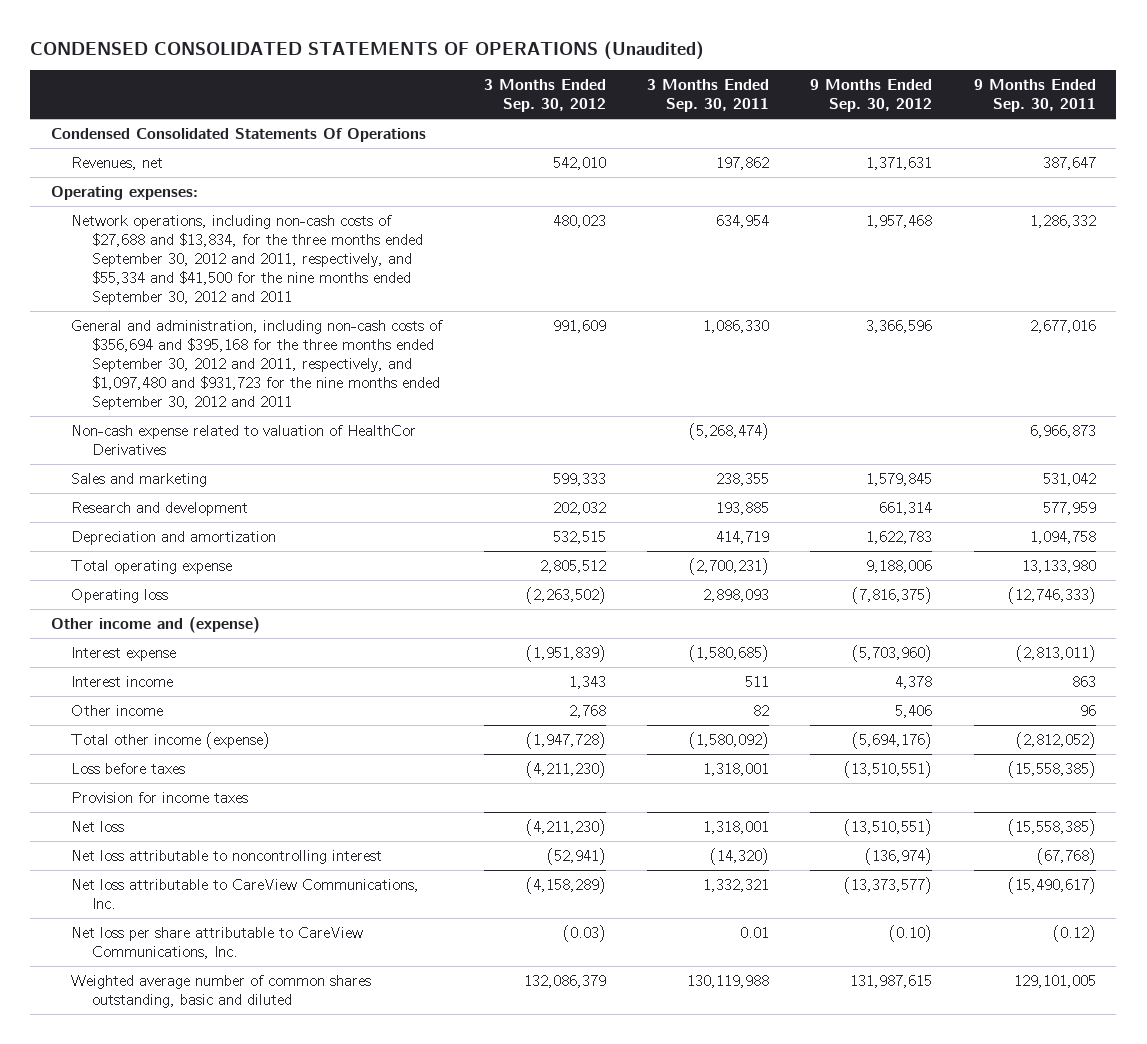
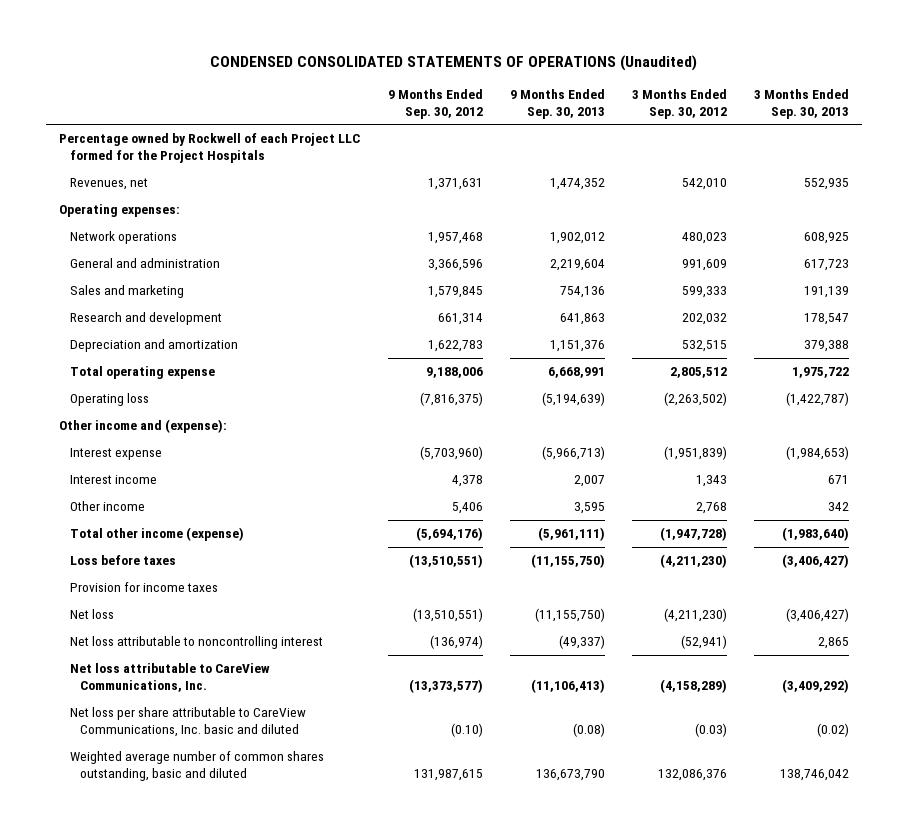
[647,79,770,113] 3 Months Ended Sep. 30, 2011 -> none
[973,79,1096,113] 9 Months Ended Sep. 30, 2011 -> none
none -> [509,88,605,119] 9 Months Ended Sep. 30, 2013
none -> [753,88,849,119] 3 Months Ended Sep. 30, 2013
[51,127,427,142] Condensed Consolidated Statements Of Operations -> none
none -> [59,133,361,164] Percentage owned by Rockwell of each Project LLC formed for the Project Hospitals
[71,424,417,455] Non-cash expense related to valuation of HealthCor Derivatives -> none
[71,214,423,305] Network operations, including non-cash costs of $27,688 and $13,834, for the three months ended September 30, 2012 and 2011, respectively, and $55,334 and $41,500 for the nine months ended September 30, 2012 and 2011 -> [69,231,177,245] Network operations
[71,319,444,410] General and administration, including non-cash costs of $356,694 and $395,168 for the three months ended September 30, 2012 and 2011, respectively, and $1,097,480 and $931,723 for the nine months ended September 30, 2012 and 2011 -> [69,258,220,269] General and administration
[51,616,261,633] Other income and (expense) -> [59,419,228,434] Other income and (expense):
[71,926,364,959] Net loss per share attributable to CareView Communications, Inc. -> [69,707,306,738] Net loss per share attributable to CareView Communications, Inc. basic and diluted
[523,974,606,988] 132,086,379 -> [657,769,727,782] 132,086,376

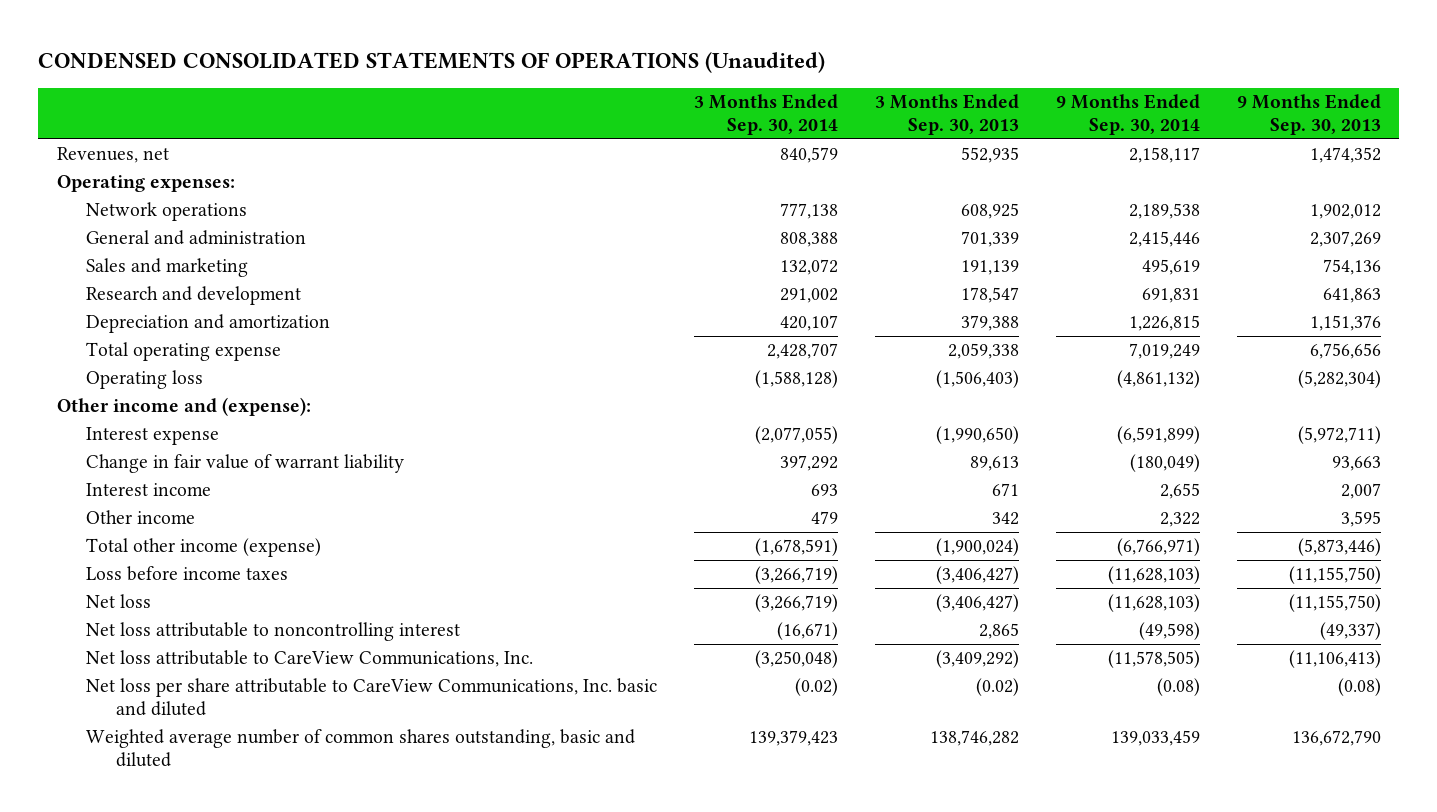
[387,88,483,119] 9 Months Ended Sep. 30, 2012 -> none
[631,88,727,119] 3 Months Ended Sep. 30, 2012 -> none
none -> [694,94,839,136] 3 Months Ended Sep. 30, 2014
none -> [1055,94,1200,136] 9 Months Ended Sep. 30, 2014
[59,133,361,164] Percentage owned by Rockwell of each Project LLC formed for the Project Hospitals -> none
[549,259,605,272] 2,219,604 -> [1309,231,1381,248] 2,307,269
[803,259,849,272] 617,723 -> [960,231,1019,248] 701,339
[547,367,605,379] 6,668,991 -> [1309,343,1381,360] 6,756,656
[791,367,849,379] 1,975,722 -> [947,343,1019,360] 2,059,338
[541,392,605,407] (5,194,639) -> [1297,370,1381,389] (5,282,304)
[785,392,849,407] (1,422,787) -> [935,370,1019,389] (1,506,403)
[541,446,605,461] (5,966,713) -> [1297,426,1381,445] (5,972,711)
[785,446,849,461] (1,984,653) -> [935,426,1019,445] (1,990,650)
none -> [86,454,405,474] Change in fair value of warrant liability
[69,582,218,593] Provision for income taxes -> none
[537,527,605,542] (5,961,111) -> [1297,538,1381,557] (5,873,446)
[781,527,849,542] (1,983,640) -> [935,538,1019,557] (1,900,024)
[69,555,176,566] Loss before taxes -> [86,566,289,582] Loss before income taxes
[535,769,605,782] 136,673,790 -> [1291,730,1381,747] 136,672,790
[779,769,849,782] 138,746,042 -> [929,730,1019,747] 138,746,282

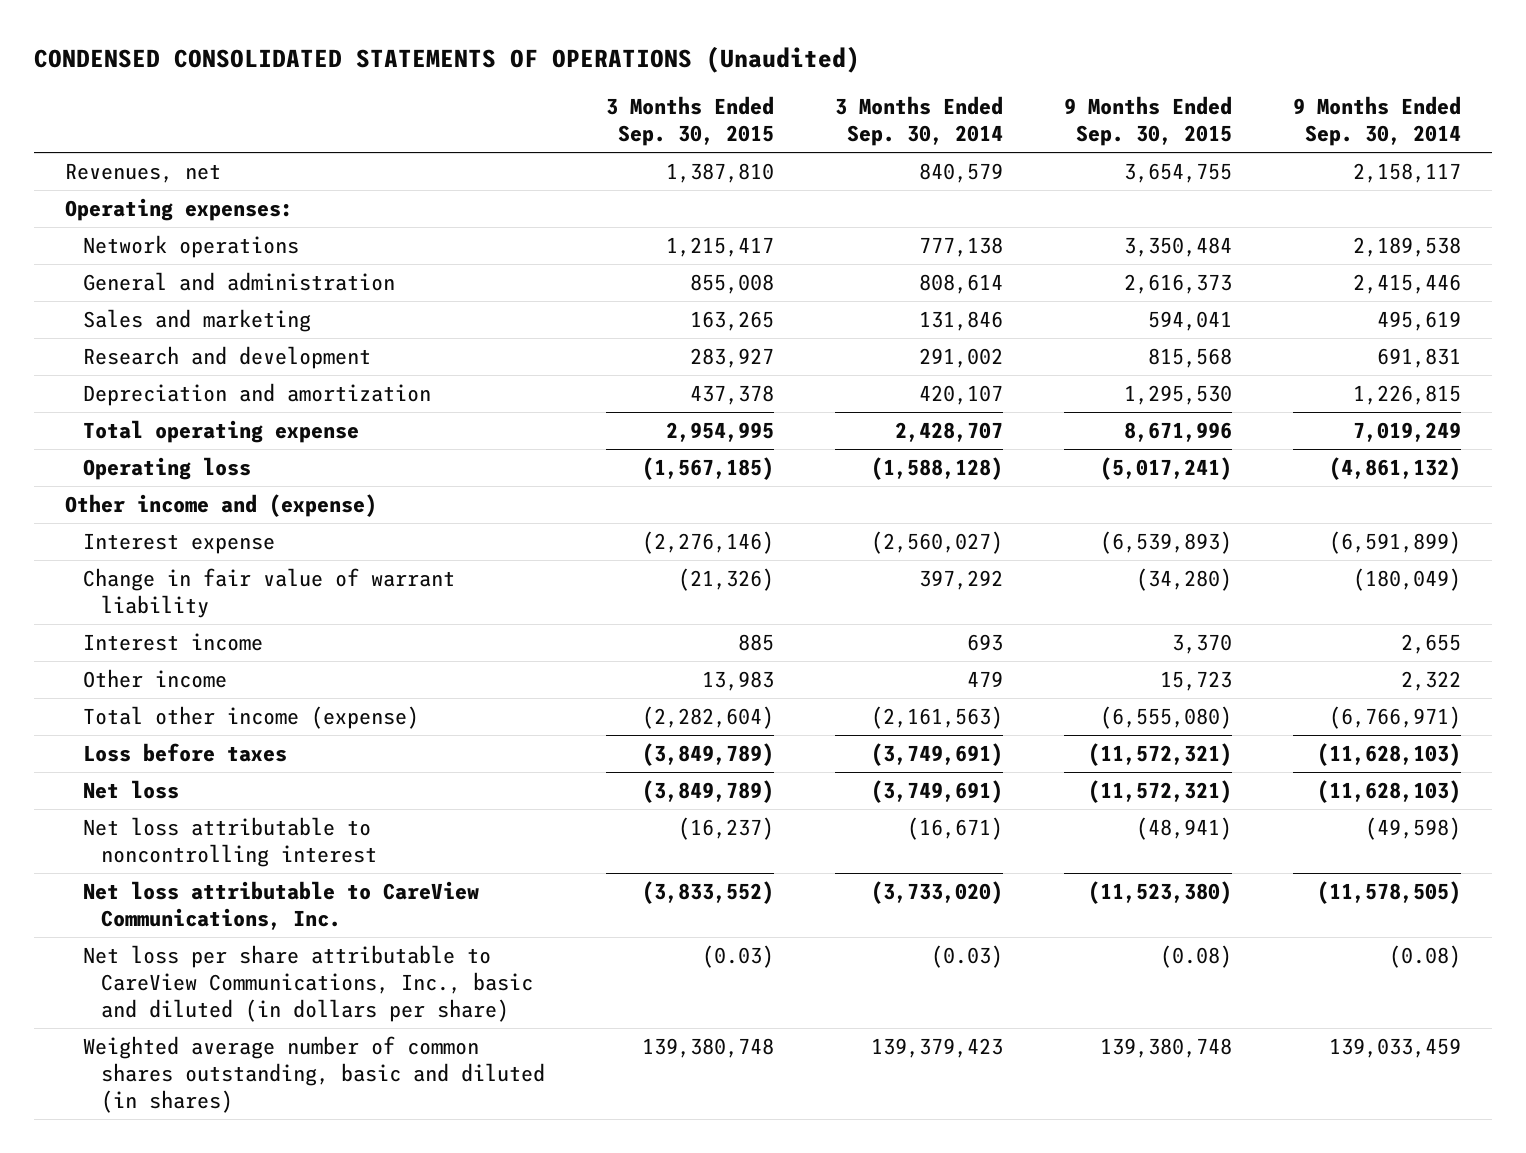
[874,94,1019,136] 3 Months Ended Sep. 30, 2013 -> none
[1236,94,1381,136] 9 Months Ended Sep. 30, 2013 -> none
none -> [605,96,774,147] 3 Months Ended Sep. 30, 2015
none -> [1064,96,1233,147] 9 Months Ended Sep. 30, 2015
[780,232,839,248] 808,388 -> [919,273,1004,294] 808,614
[780,259,839,276] 132,072 -> [919,310,1004,331] 131,846
[56,397,311,417] Other income and (expense): -> [64,493,377,517] Other income and (expense)
[755,426,839,445] (2,077,055) -> [871,530,1004,554] (2,560,027)
[755,538,839,557] (1,678,591) -> [871,705,1004,729] (2,161,563)
[86,566,289,582] Loss before income taxes -> [82,742,287,762] Loss before taxes
[755,566,839,585] (3,266,719) -> [871,742,1004,766] (3,749,691)
[755,594,839,613] (3,266,719) -> [871,779,1004,803] (3,749,691)
[755,650,839,669] (3,250,048) -> [871,880,1004,904] (3,733,020)
[86,678,658,717] Net loss per share attributable to CareView Communications, Inc. basic and diluted -> [82,944,533,1022] Net loss per share attributable to CareView Communications, Inc., basic and diluted (in dollars per share)
[795,678,839,697] (0.02) -> [931,944,1004,968] (0.03)
[86,729,636,768] Weighted average number of common shares outstanding, basic and diluted -> [82,1035,545,1113] Weighted average number of common shares outstanding, basic and diluted (in shares)

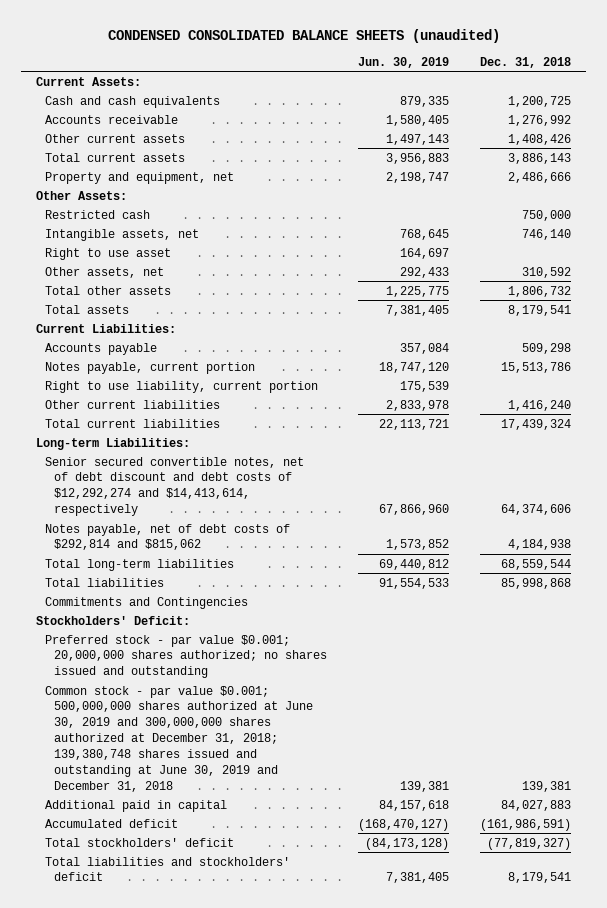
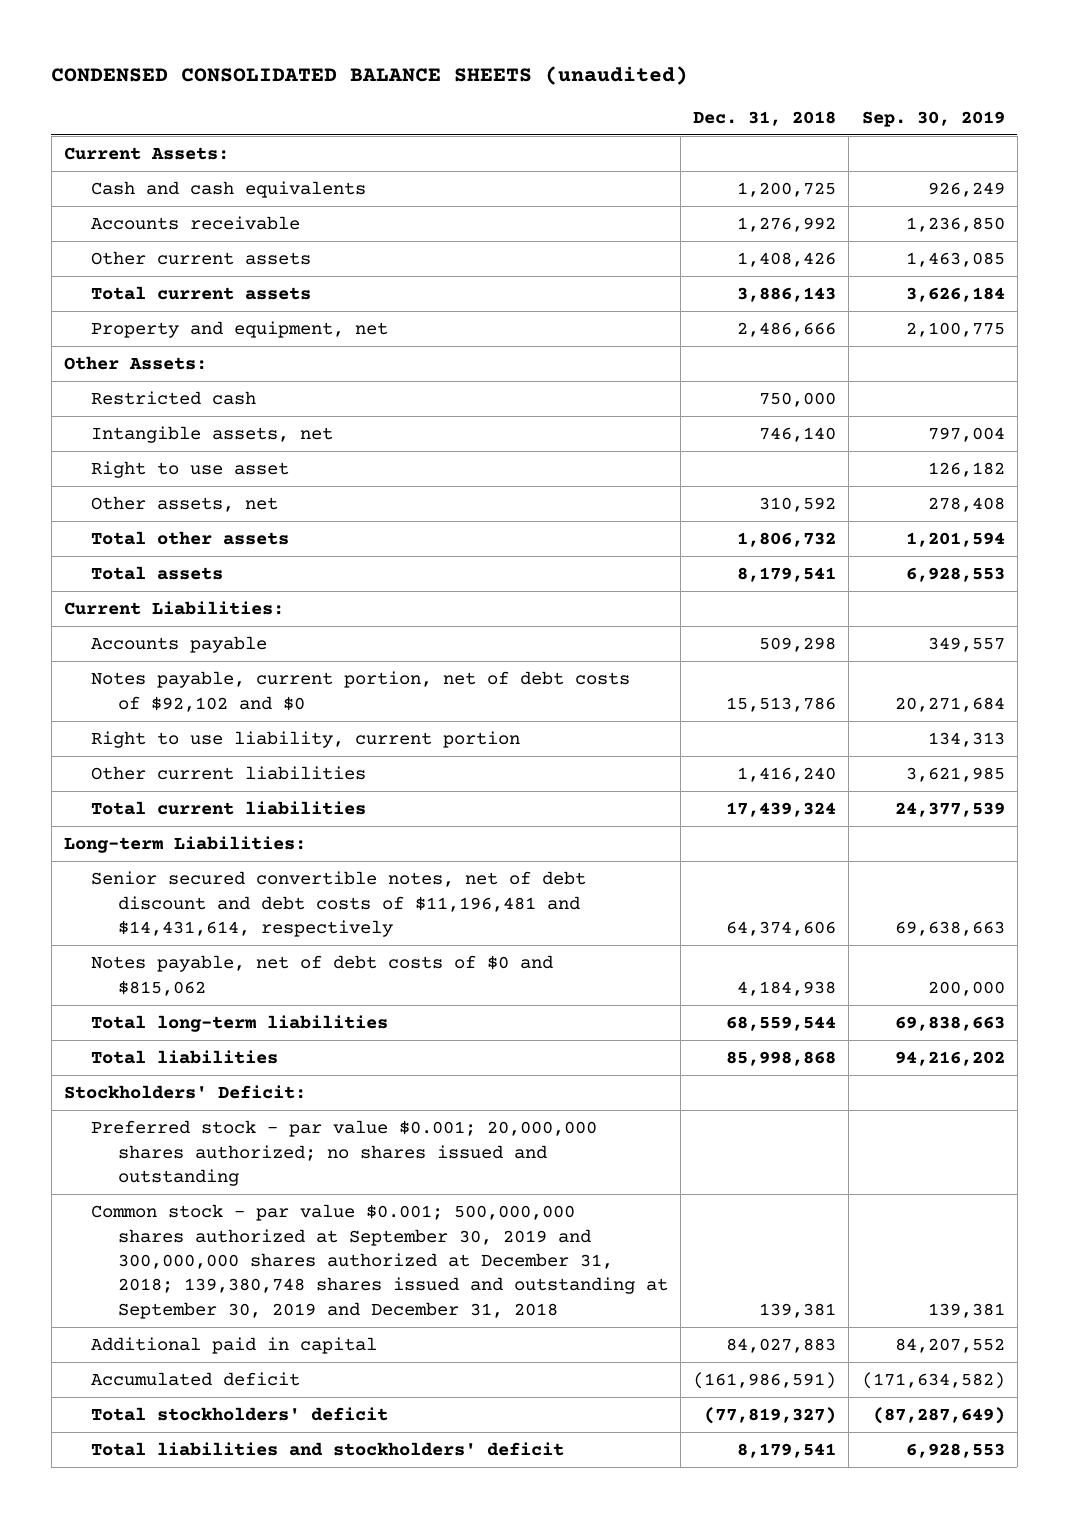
[358,56,450,68] Jun. 30, 2019 -> none
none -> [861,110,1005,127] Sep. 30, 2019
[45,361,256,374] Notes payable, current portion -> [91,671,631,712] Notes payable, current portion, net of debt costs of $92,102 and $0
[45,456,305,517] Senior secured convertible notes, net of debt discount and debt costs of $12,292,274 and $14,413,614, respectively -> [91,871,587,937] Senior secured convertible notes, net of debt discount and debt costs of $11,196,481 and $14,431,614, respectively
[45,523,291,551] Notes payable, net of debt costs of $292,814 and $815,062 -> [91,955,554,996] Notes payable, net of debt costs of $0 and $815,062
[45,596,249,609] Commitments and Contingencies -> none
[45,685,314,793] Common stock - par value $0.001; 500,000,000 shares authorized at June 30, 2019 and 300,000,000 shares authorized at December 31, 2018; 139,380,748 shares issued and outstanding at June 30, 2019 and December 31, 2018 -> [91,1204,669,1319] Common stock - par value $0.001; 500,000,000 shares authorized at September 30, 2019 and 300,000,000 shares authorized at December 31, 2018; 139,380,748 shares issued and outstanding at September 30, 2019 and December 31, 2018

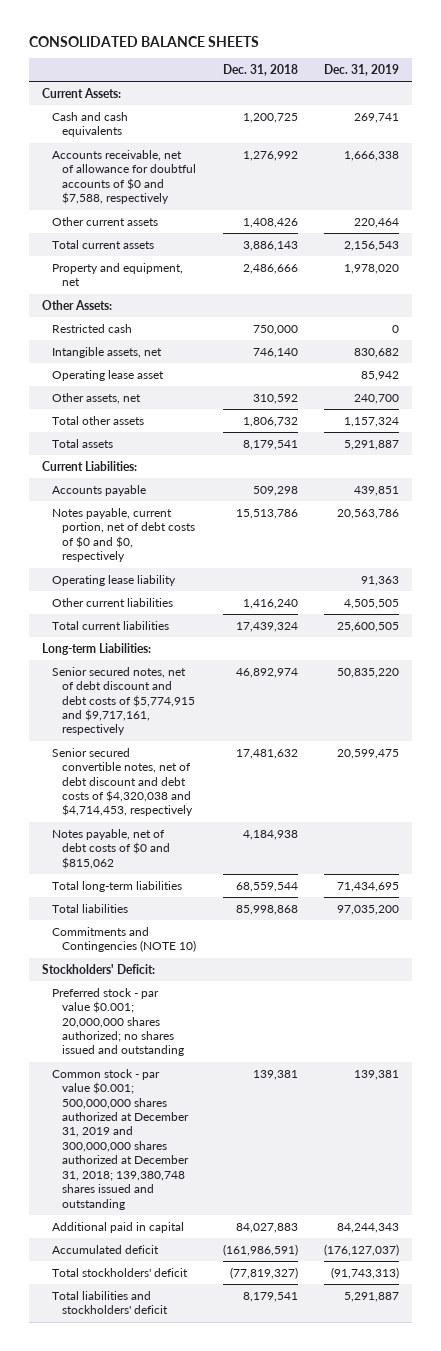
[51,65,689,85] CONDENSED CONSOLIDATED BALANCE SHEETS (unaudited) -> [28,35,259,47] CONSOLIDATED BALANCE SHEETS
[861,110,1005,127] Sep. 30, 2019 -> none
none -> [323,63,399,76] Dec. 31, 2019
[91,216,301,231] Accounts receivable -> [52,149,197,205] Accounts receivable, net of allowance for doubtful accounts of $0 and $7,588, respectively
[91,461,290,479] Right to use asset -> [52,369,165,381] Operating lease asset
[91,671,631,712] Notes payable, current portion, net of debt costs of $92,102 and $0 -> [52,507,196,563] Notes payable, current portion, net of debt costs of $0 and $0, respectively
[91,731,521,749] Right to use liability, current portion -> [52,574,177,586] Operating lease liability
[91,871,587,937] Senior secured convertible notes, net of debt discount and debt costs of $11,196,481 and $14,431,614, respectively -> [52,666,196,736] Senior secured notes, net of debt discount and debt costs of $5,774,915 and $9,717,161, respectively
[726,920,837,936] 64,374,606 -> [235,667,298,678] 46,892,974
none -> [52,747,194,817] Senior secured convertible notes, net of debt discount and debt costs of $4,320,038 and $4,714,453, respectively
none -> [52,926,197,953] Commitments and Contingencies (NOTE 10)
[91,1204,669,1319] Common stock - par value $0.001; 500,000,000 shares authorized at September 30, 2019 and 300,000,000 shares authorized at December 31, 2018; 139,380,748 shares issued and outstanding at September 30, 2019 and December 31, 2018 -> [52,1068,190,1210] Common stock - par value $0.001; 500,000,000 shares authorized at December 31, 2019 and 300,000,000 shares authorized at December 31, 2018; 139,380,748 shares issued and outstanding

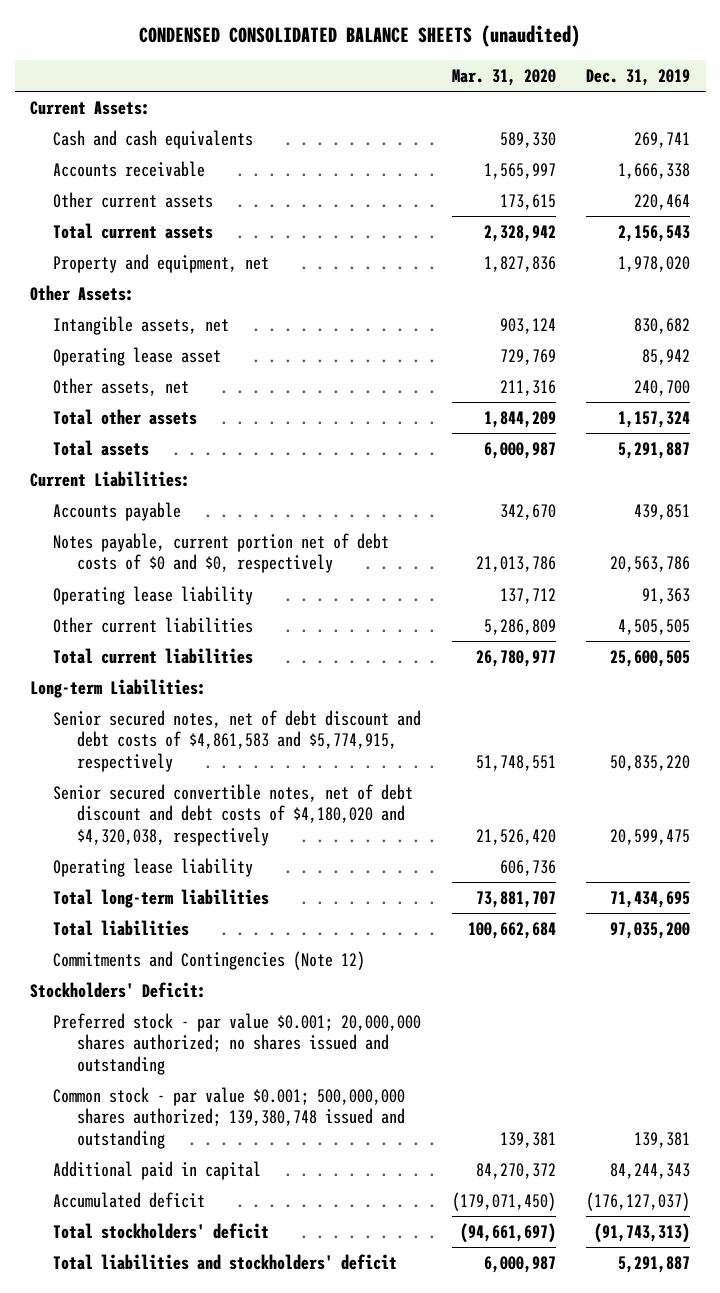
[28,35,259,47] CONSOLIDATED BALANCE SHEETS -> [139,25,581,48] CONDENSED CONSOLIDATED BALANCE SHEETS (unaudited)
[222,63,298,76] Dec. 31, 2018 -> none
none -> [451,68,556,86] Mar. 31, 2020
[52,149,197,205] Accounts receivable, net of allowance for doubtful accounts of $0 and $7,588, respectively -> [53,160,206,177] Accounts receivable
[52,323,133,333] Restricted cash -> none
[52,507,196,563] Notes payable, current portion, net of debt costs of $0 and $0, respectively -> [53,532,390,574] Notes payable, current portion net of debt costs of $0 and $0, respectively
[52,828,171,869] Notes payable, net of debt costs of $0 and $815,062 -> none
[52,666,196,736] Senior secured notes, net of debt discount and debt costs of $5,774,915 and $9,717,161, respectively -> [53,709,422,773] Senior secured notes, net of debt discount and debt costs of $4,861,583 and $5,774,915, respectively
[52,747,194,817] Senior secured convertible notes, net of debt discount and debt costs of $4,320,038 and $4,714,453, respectively -> [53,783,414,847] Senior secured convertible notes, net of debt discount and debt costs of $4,180,020 and $4,320,038, respectively
none -> [53,857,254,877] Operating lease liability
[52,926,197,953] Commitments and Contingencies (NOTE 10) -> [53,950,366,970] Commitments and Contingencies (Note 12)
[52,1068,190,1210] Common stock - par value $0.001; 500,000,000 shares authorized at December 31, 2019 and 300,000,000 shares authorized at December 31, 2018; 139,380,748 shares issued and outstanding -> [53,1086,406,1150] Common stock - par value $0.001; 500,000,000 shares authorized; 139,380,748 issued and outstanding

